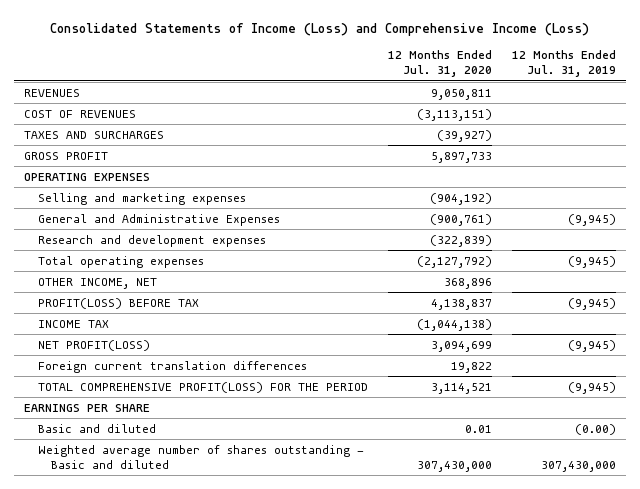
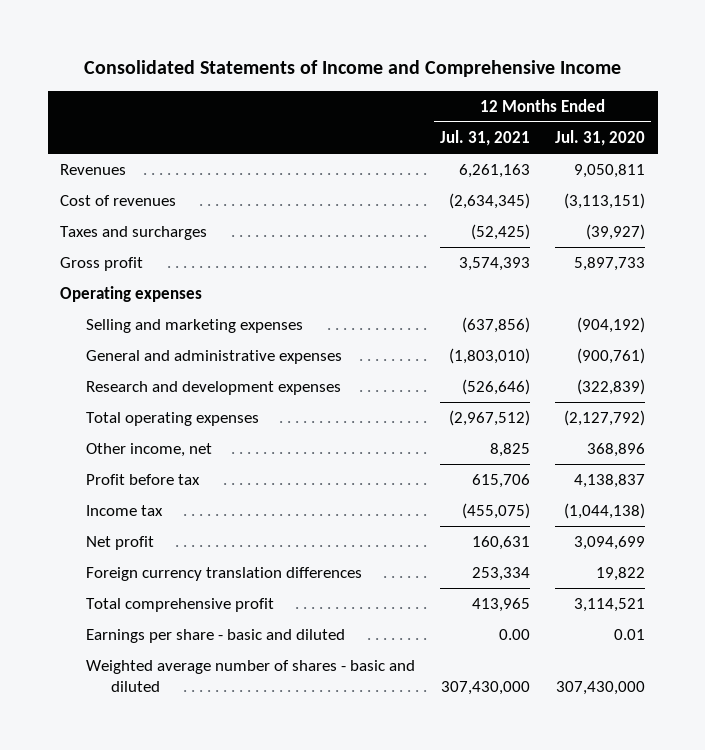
[50,22,590,36] Consolidated Statements of Income (Loss) and Comprehensive Income (Loss) -> [83,59,621,77] Consolidated Statements of Income and Comprehensive Income
[512,50,617,78] 12 Months Ended Jul. 31, 2019 -> none
none -> [439,129,530,146] Jul. 31, 2021
[24,88,81,97] REVENUES -> [60,164,127,176] Revenues
[24,109,137,118] COST OF REVENUES -> [60,195,177,207] Cost of revenues
[24,130,165,139] TAXES AND SURCHARGES -> [60,226,208,241] Taxes and surcharges
[24,151,109,160] GROSS PROFIT -> [60,257,144,272] Gross profit
[24,172,151,181] OPERATING EXPENSES -> [60,286,203,303] Operating expenses
[37,213,280,226] General and Administrative Expenses -> [85,350,342,365] General and administrative expenses
[24,403,151,412] EARNINGS PER SHARE -> none
[37,277,157,289] OTHER INCOME, NET -> [85,443,212,458] Other income, net
[37,297,199,309] PROFIT(LOSS) BEFORE TAX -> [85,474,200,486] Profit before tax
[37,319,109,328] INCOME TAX -> [85,505,163,517] Income tax
[37,339,150,351] NET PROFIT(LOSS) -> [85,536,154,551] Net profit
[37,360,307,373] Foreign current translation differences -> [85,567,362,582] Foreign currency translation differences
[37,381,368,393] TOTAL COMPREHENSIVE PROFIT(LOSS) FOR THE PERIOD -> [85,598,274,613] Total comprehensive profit
[37,423,156,433] Basic and diluted -> [85,629,345,644] Earnings per share - basic and diluted
[37,444,364,469] Weighted average number of shares outstanding - Basic and diluted -> [85,660,415,692] Weighted average number of shares - basic and diluted

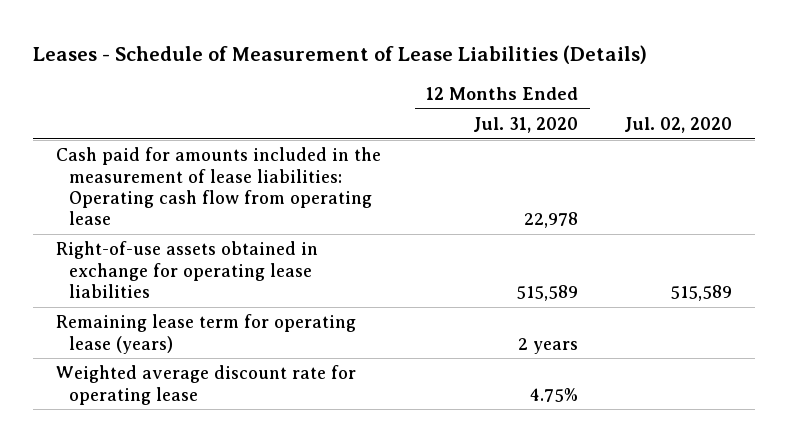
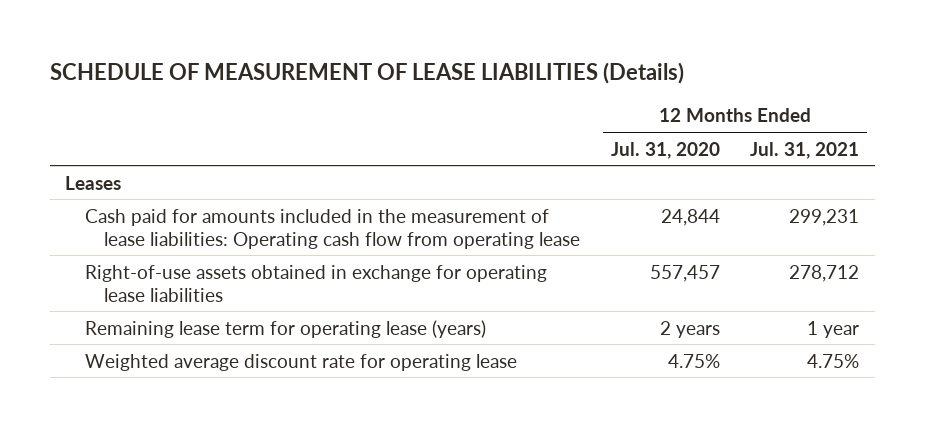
[33,44,648,64] Leases - Schedule of Measurement of Lease Liabilities (Details) -> [49,61,684,84] SCHEDULE OF MEASUREMENT OF LEASE LIABILITIES (Details)
[623,116,732,133] Jul. 02, 2020 -> none
none -> [750,141,860,159] Jul. 31, 2021
none -> [65,175,122,190] Leases
[524,212,579,229] 22,978 -> [660,208,720,226] 24,844
[516,284,579,301] 515,589 -> [649,264,720,282] 557,457

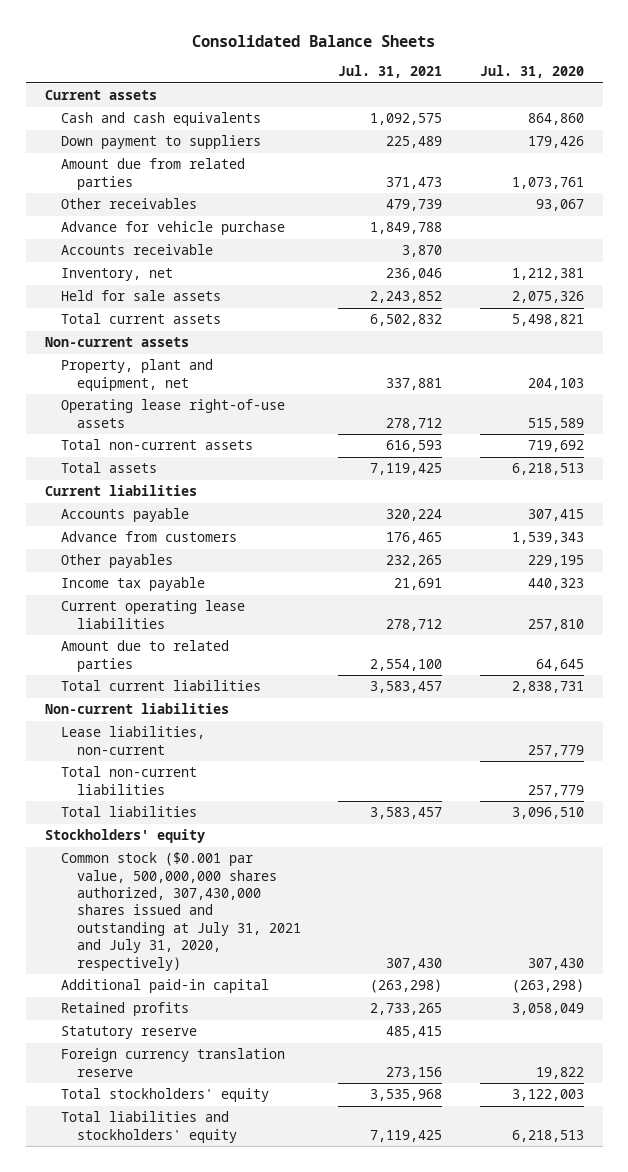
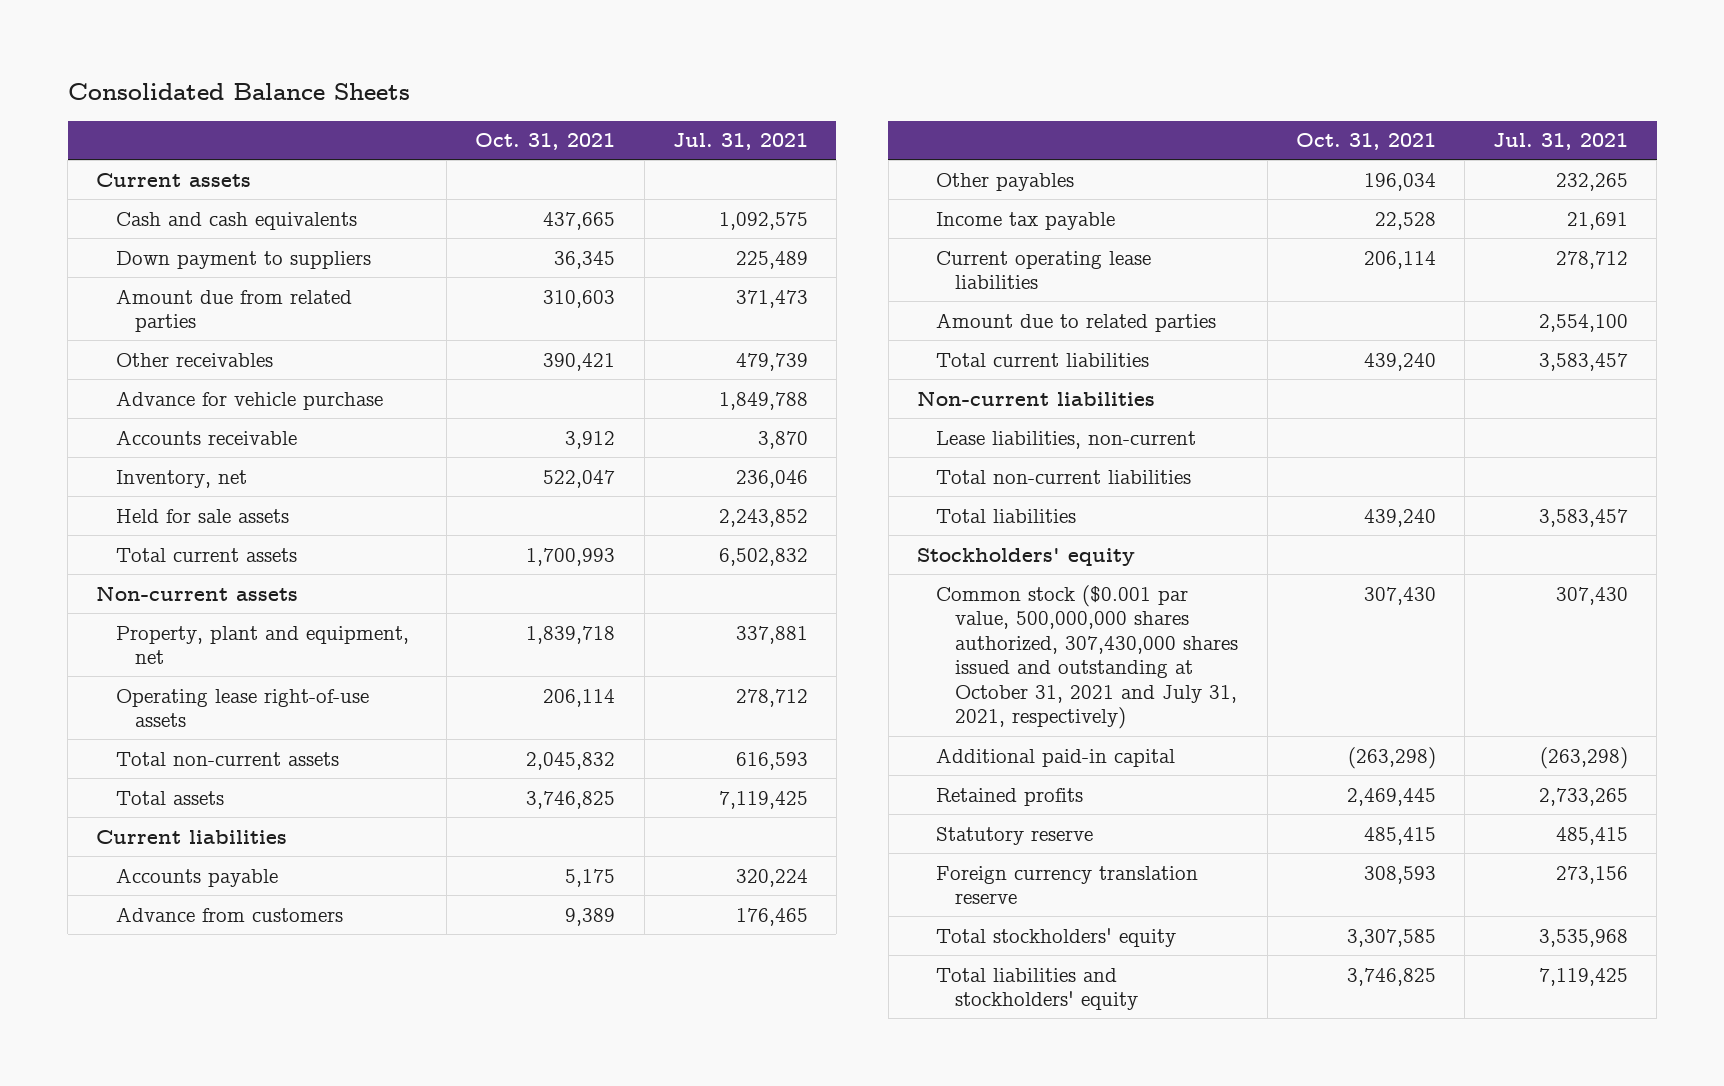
[479,65,584,79] Jul. 31, 2020 -> none
none -> [475,133,616,151] Oct. 31, 2021
[60,852,301,971] Common stock ($0.001 par value, 500,000,000 shares authorized, 307,430,000 shares issued and outstanding at July 31, 2021 and July 31, 2020, respectively) -> [936,584,1239,730] Common stock ($0.001 par value, 500,000,000 shares authorized, 307,430,000 shares issued and outstanding at October 31, 2021 and July 31, 2021, respectively)

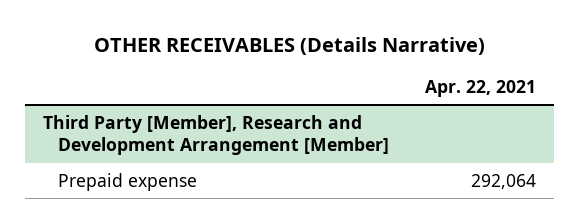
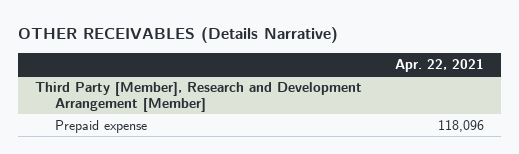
[471,173,537,189] 292,064 -> [438,119,485,132] 118,096

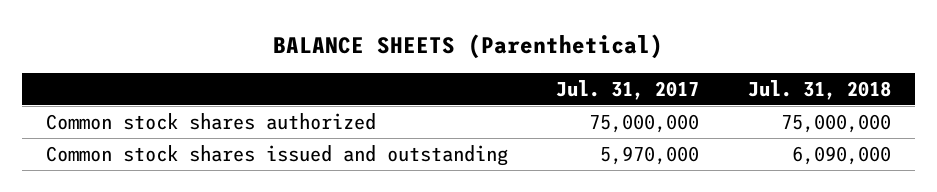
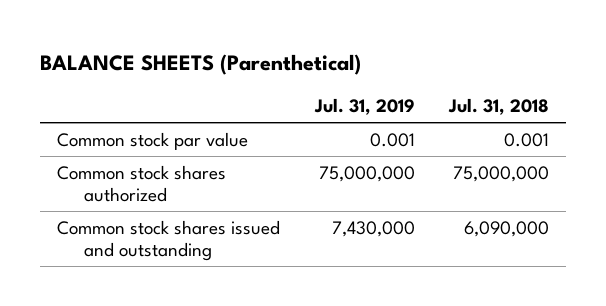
[556,79,700,100] Jul. 31, 2017 -> none
none -> [313,98,415,116] Jul. 31, 2019
none -> [57,131,249,150] Common stock par value

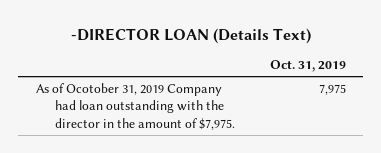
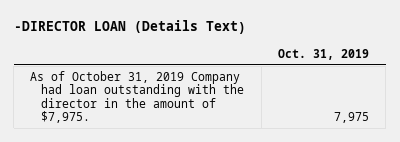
[35,82,235,130] As of Ocotober 31, 2019 Company had loan outstanding with the director in the amount of $7,975. -> [30,71,245,124] As of October 31, 2019 Company had loan outstanding with the director in the amount of $7,975.

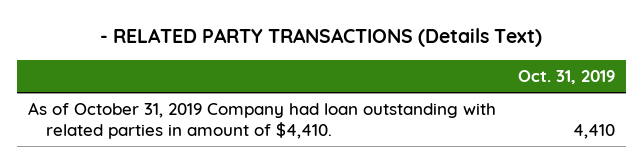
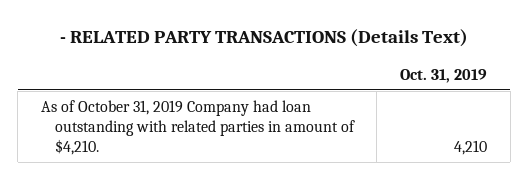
[27,101,496,139] As of October 31, 2019 Company had loan outstanding with related parties in amount of $4,410. -> [40,100,355,155] As of October 31, 2019 Company had loan outstanding with related parties in amount of $4,210.
[572,123,615,139] 4,410 -> [453,139,487,155] 4,210

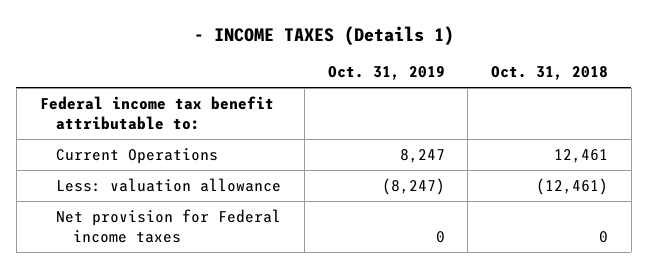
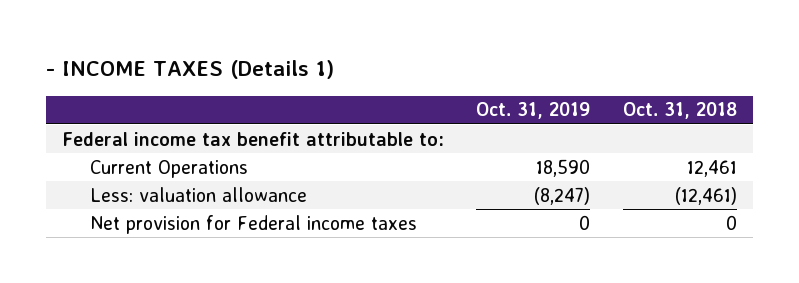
[399,149,445,164] 8,247 -> [536,158,591,177] 18,590

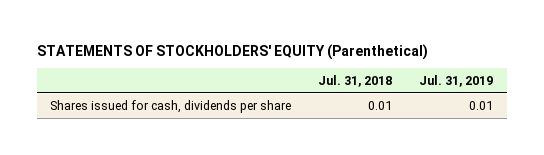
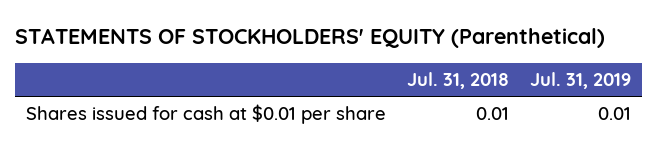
[50,100,292,114] Shares issued for cash, dividends per share -> [25,104,386,125] Shares issued for cash at $0.01 per share

